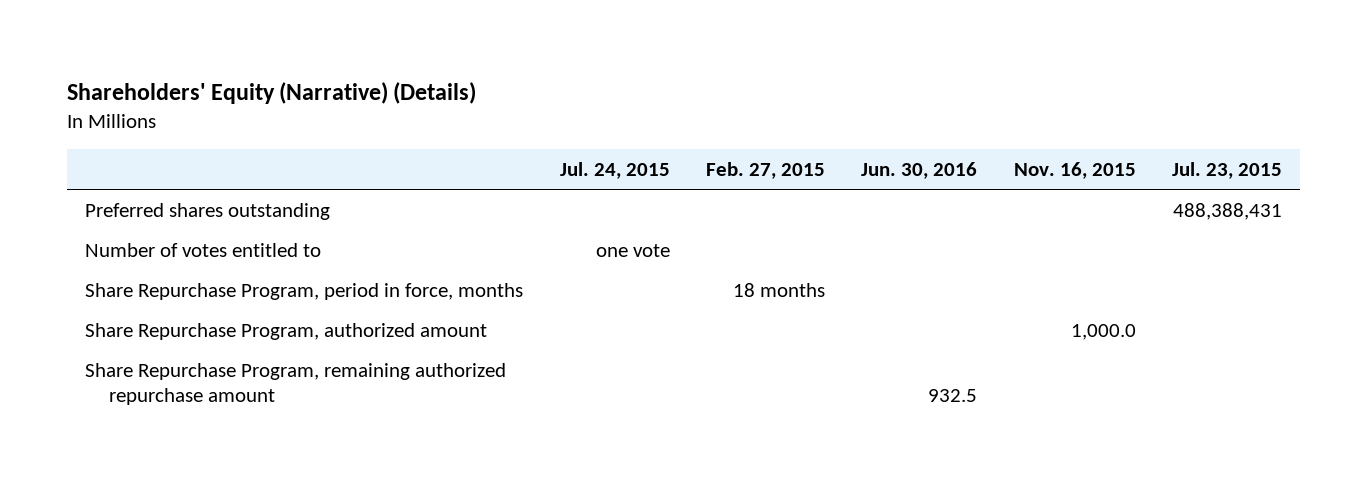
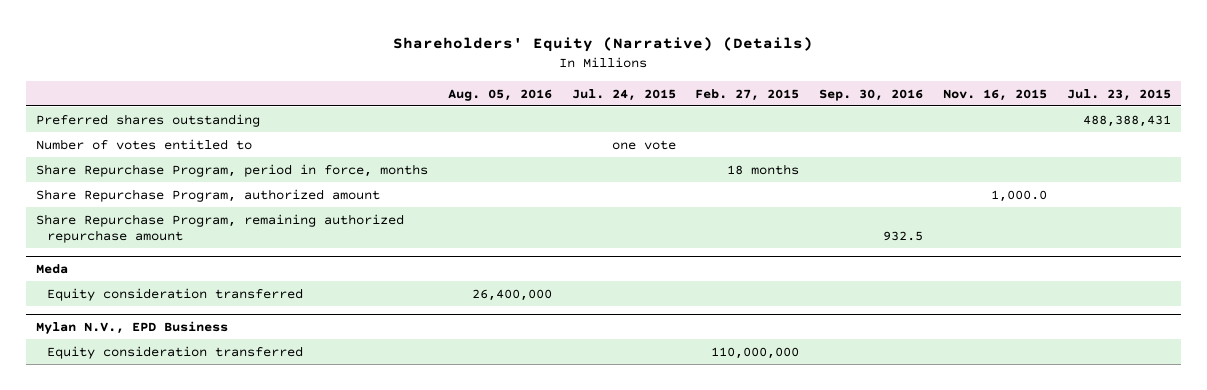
[861,162,978,180] Jun. 30, 2016 -> none
none -> [447,88,552,101] Aug. 05, 2016
none -> [819,88,924,101] Sep. 30, 2016
none -> [36,263,69,274] Meda
none -> [46,287,303,301] Equity consideration transferred
none -> [36,320,229,334] Mylan N.V., EPD Business
none -> [46,345,303,359] Equity consideration transferred

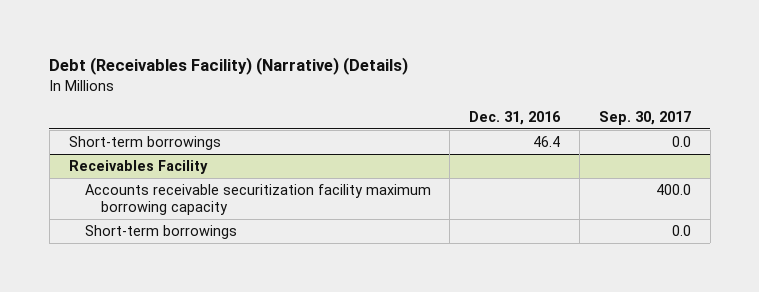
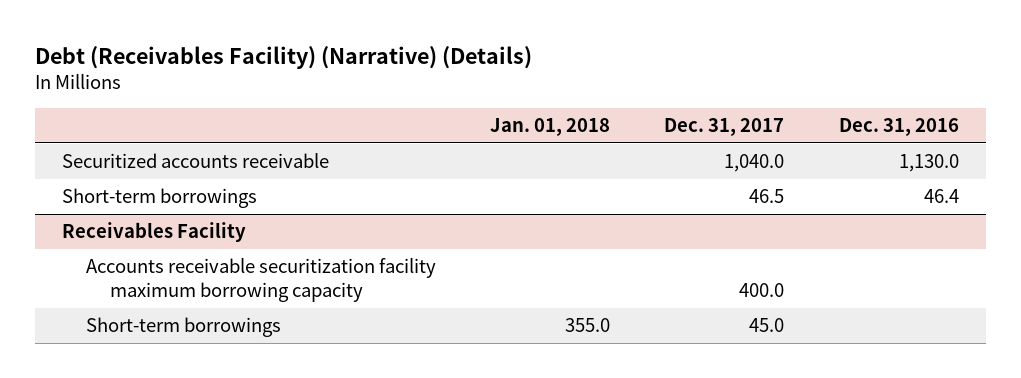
[598,111,691,126] Sep. 30, 2017 -> none
none -> [490,118,611,137] Jan. 01, 2018
none -> [664,118,785,137] Dec. 31, 2017
none -> [62,153,330,169] Securitized accounts receivable

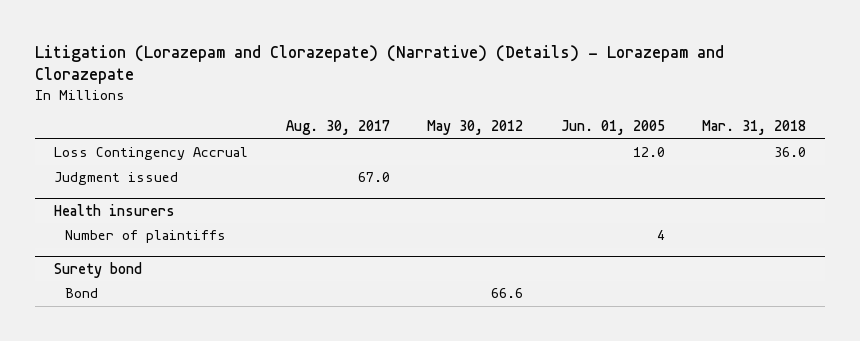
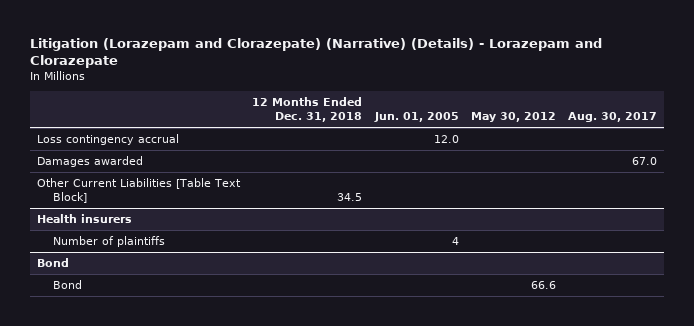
[702,120,807,136] Mar. 31, 2018 -> none
none -> [252,97,363,123] 12 Months Ended Dec. 31, 2018
[53,147,248,161] Loss Contingency Accrual -> [36,133,179,145] Loss contingency accrual
[53,172,178,186] Judgment issued -> [36,155,143,167] Damages awarded
none -> [36,177,241,204] Other Current Liabilities [Table Text Block]
[53,261,142,278] Surety bond -> [36,257,69,267] Bond

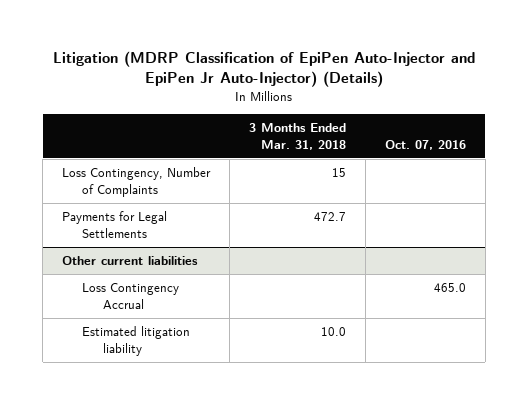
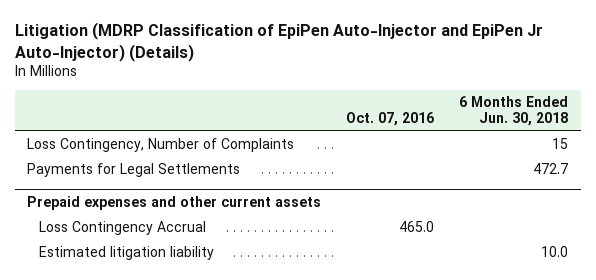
[249,122,347,150] 3 Months Ended Mar. 31, 2018 -> none
none -> [459,96,569,127] 6 Months Ended Jun. 30, 2018
[62,255,199,265] Other current liabilities -> [27,196,322,211] Prepaid expenses and other current assets

